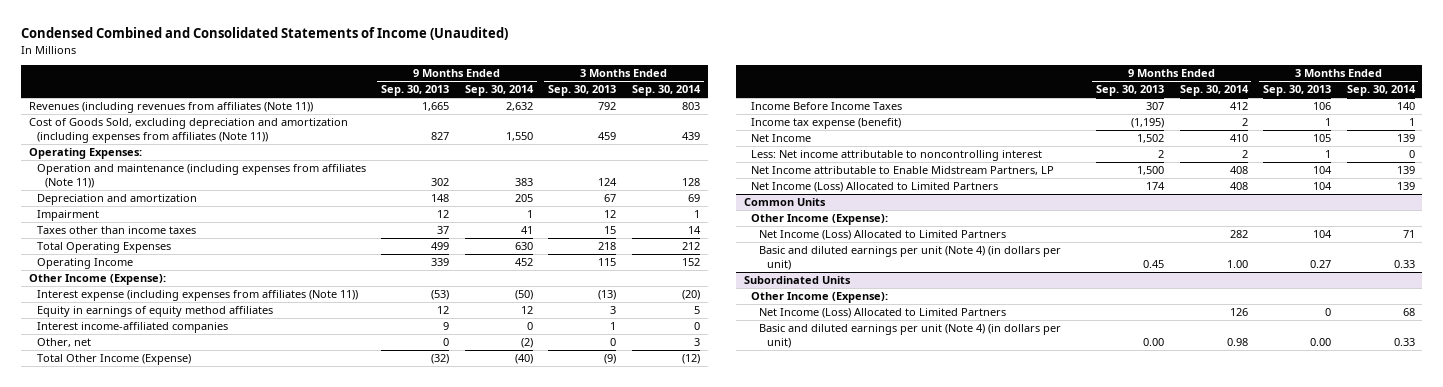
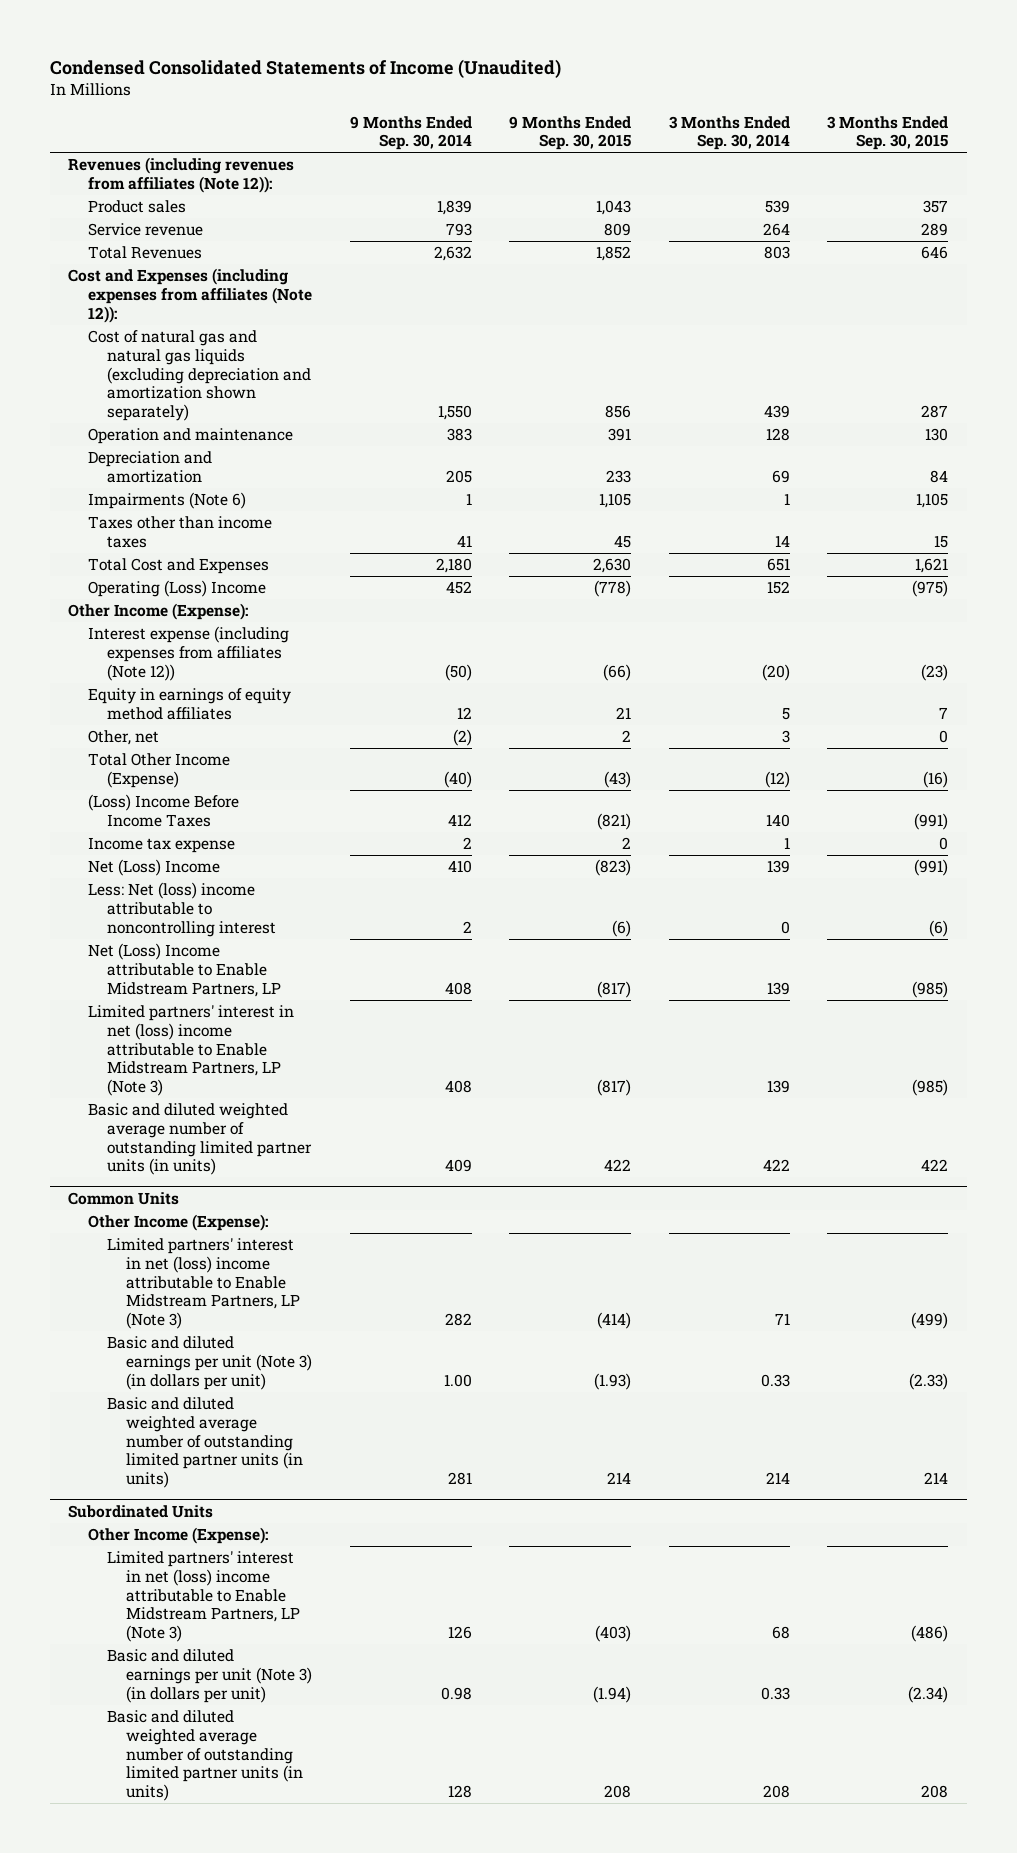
[21,27,509,41] Condensed Combined and Consolidated Statements of Income (Unaudited) -> [49,58,561,78] Condensed Consolidated Statements of Income (Unaudited)
[381,85,450,97] Sep. 30, 2013 -> none
[548,85,617,97] Sep. 30, 2013 -> none
none -> [509,115,632,151] 9 Months Ended Sep. 30, 2015
none -> [827,115,949,151] 3 Months Ended Sep. 30, 2015
[28,148,142,160] Operating Expenses: -> none
none -> [68,157,295,193] Revenues (including revenues from affiliates (Note 12)):
none -> [87,200,186,214] Product sales
none -> [87,223,203,237] Service revenue
[28,102,313,114] Revenues (including revenues from affiliates (Note 11)) -> [87,246,202,260] Total Revenues
none -> [68,268,312,323] Cost and Expenses (including expenses from affiliates (Note 12)):
[28,118,348,143] Cost of Goods Sold, excluding depreciation and amortization (including expenses from affiliates (Note 11)) -> [87,330,312,421] Cost of natural gas and natural gas liquids (excluding depreciation and amortization shown separately)
[36,164,366,188] Operation and maintenance (including expenses from affiliates (Note 11)) -> [87,428,293,445] Operation and maintenance
[36,210,99,222] Impairment -> [87,492,246,510] Impairments (Note 6)
[36,242,171,254] Total Operating Expenses -> none
none -> [87,558,269,575] Total Cost and Expenses
[36,258,133,270] Operating Income -> [87,580,266,598] Operating (Loss) Income
[36,290,358,302] Interest expense (including expenses from affiliates (Note 11)) -> [87,626,289,681] Interest expense (including expenses from affiliates (Note 12))
[36,322,228,334] Interest income-affiliated companies -> none
[751,102,903,111] Income Before Income Taxes -> [87,794,239,827] (Loss) Income Before Income Taxes
[751,118,902,130] Income tax expense (benefit) -> [87,837,235,854] Income tax expense
[751,134,812,143] Net Income -> [87,859,220,877] Net (Loss) Income
[751,150,1043,162] Less: Net income attributable to noncontrolling interest -> [87,882,277,937] Less: Net (loss) income attributable to noncontrolling interest
[751,166,1055,176] Net Income attributable to Enable Midstream Partners, LP -> [87,943,282,997] Net (Loss) Income attributable to Enable Midstream Partners, LP
[751,182,999,193] Net Income (Loss) Allocated to Limited Partners -> [87,1005,294,1096] Limited partners' interest in net (loss) income attributable to Enable Midstream Partners, LP (Note 3)
none -> [87,1103,313,1176] Basic and diluted weighted average number of outstanding limited partner units (in units)
[759,230,1007,241] Net Income (Loss) Allocated to Limited Partners -> [107,1238,301,1329] Limited partners' interest in net (loss) income attributable to Enable Midstream Partners, LP (Note 3)
[759,246,1062,270] Basic and diluted earnings per unit (Note 4) (in dollars per unit) -> [107,1336,313,1390] Basic and diluted earnings per unit (Note 3) (in dollars per unit)
none -> [107,1397,304,1488] Basic and diluted weighted average number of outstanding limited partner units (in units)
[759,308,1007,319] Net Income (Loss) Allocated to Limited Partners -> [107,1551,301,1642] Limited partners' interest in net (loss) income attributable to Enable Midstream Partners, LP (Note 3)
[759,324,1062,348] Basic and diluted earnings per unit (Note 4) (in dollars per unit) -> [107,1649,313,1703] Basic and diluted earnings per unit (Note 3) (in dollars per unit)
none -> [107,1710,304,1801] Basic and diluted weighted average number of outstanding limited partner units (in units)

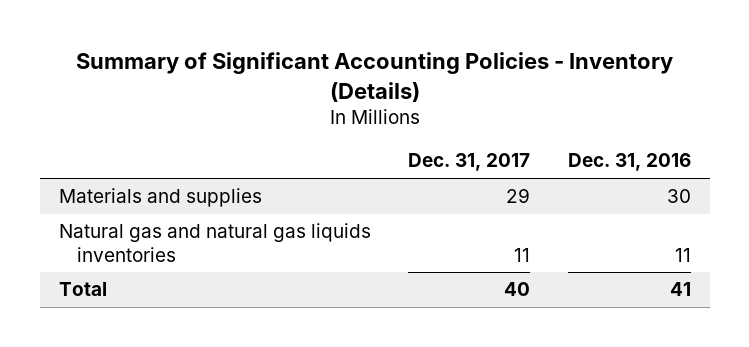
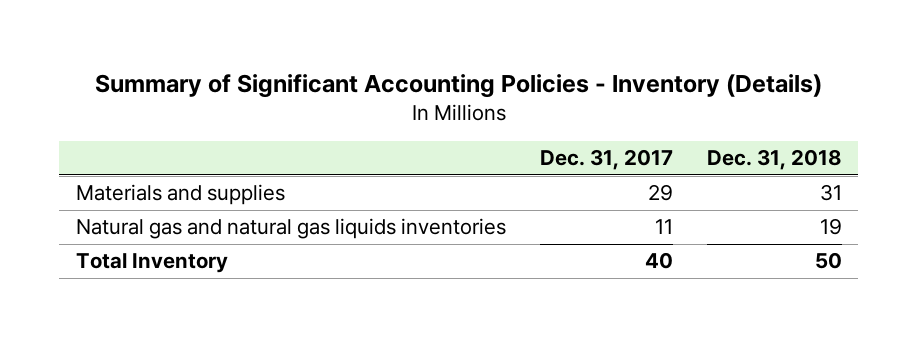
[567,153,691,172] Dec. 31, 2016 -> none
none -> [706,149,842,171] Dec. 31, 2018
[58,282,107,297] Total -> [76,253,229,274] Total Inventory

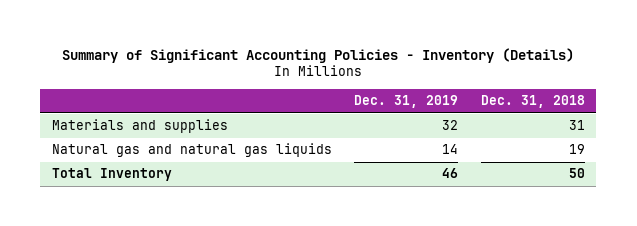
[539,149,673,171] Dec. 31, 2017 -> none
none -> [354,95,459,109] Dec. 31, 2019
[76,218,507,240] Natural gas and natural gas liquids inventories -> [51,143,332,158] Natural gas and natural gas liquids

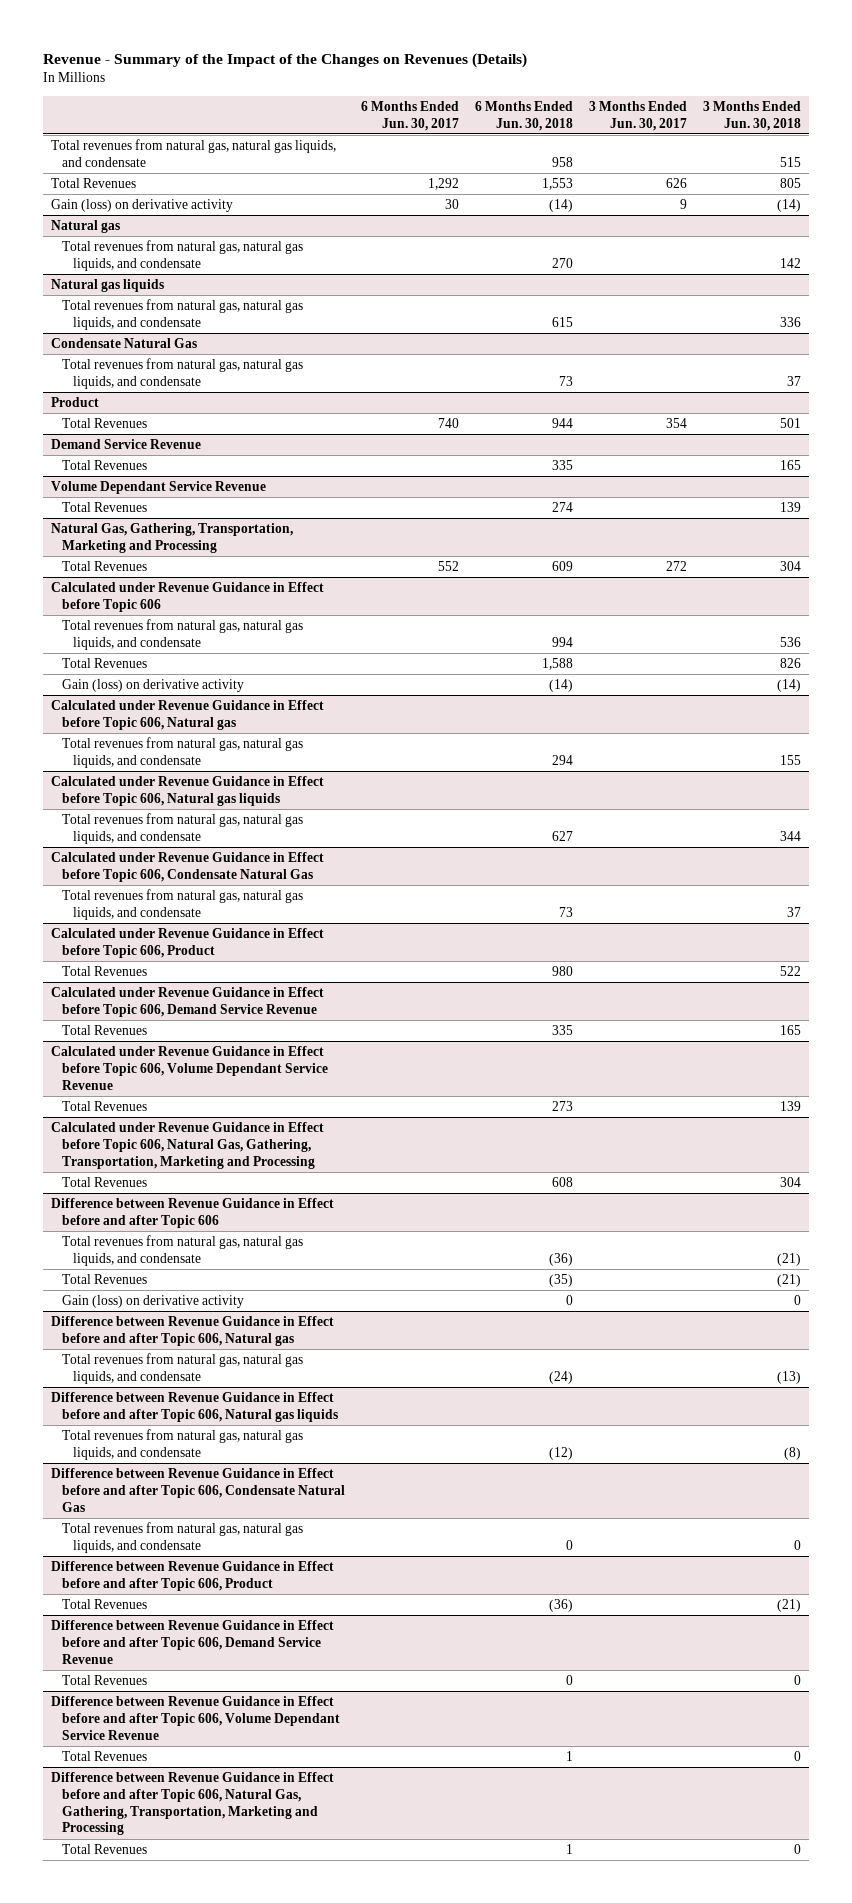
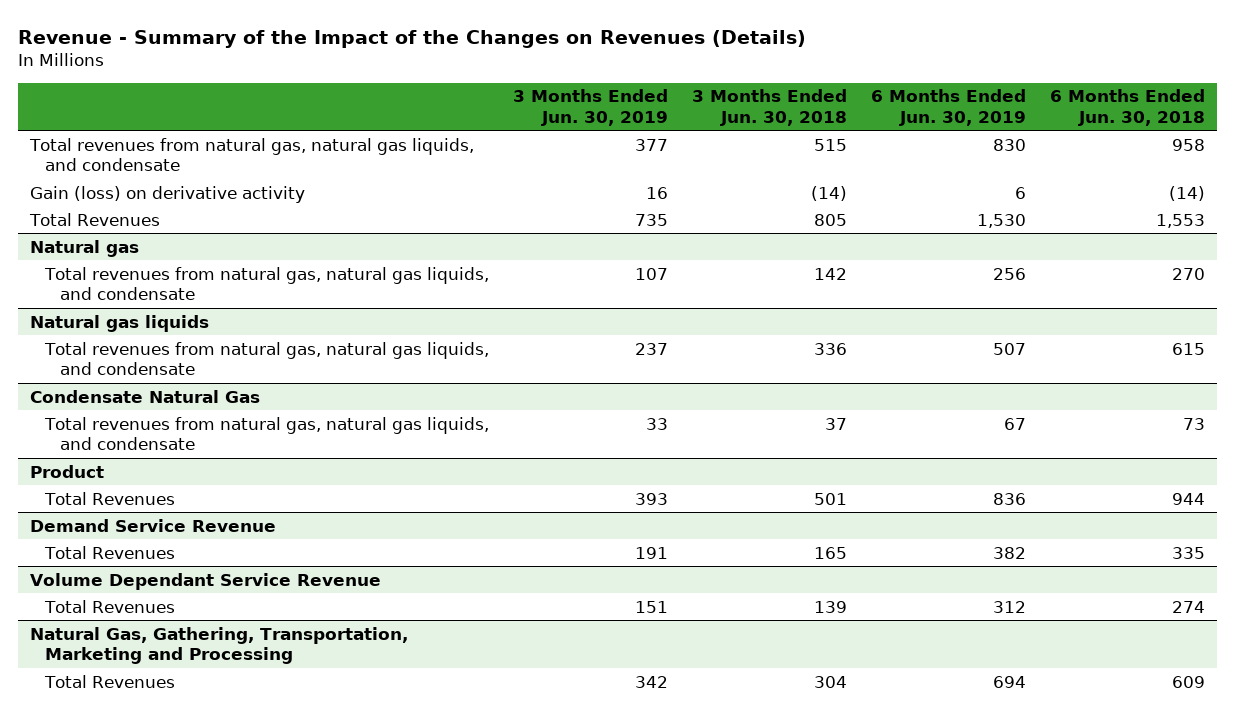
[360,101,459,131] 6 Months Ended Jun. 30, 2017 -> none
[589,101,688,131] 3 Months Ended Jun. 30, 2017 -> none
none -> [512,89,668,126] 3 Months Ended Jun. 30, 2019
none -> [870,89,1026,126] 6 Months Ended Jun. 30, 2019
[50,178,136,189] Total Revenues -> [29,212,161,226] Total Revenues
[50,582,324,612] Calculated under Revenue Guidance in Effect before Topic 606 -> none
[61,619,303,650] Total revenues from natural gas, natural gas liquids, and condensate -> none
[61,658,147,669] Total Revenues -> none
[61,679,244,693] Gain (loss) on derivative activity -> none
[50,700,324,730] Calculated under Revenue Guidance in Effect before Topic 606, Natural gas -> none
[61,737,303,768] Total revenues from natural gas, natural gas liquids, and condensate -> none
[50,776,324,806] Calculated under Revenue Guidance in Effect before Topic 606, Natural gas liquids -> none
[61,813,303,844] Total revenues from natural gas, natural gas liquids, and condensate -> none
[50,852,324,882] Calculated under Revenue Guidance in Effect before Topic 606, Condensate Natural Gas -> none
[61,889,303,920] Total revenues from natural gas, natural gas liquids, and condensate -> none
[50,928,324,958] Calculated under Revenue Guidance in Effect before Topic 606, Product -> none
[61,966,147,977] Total Revenues -> none
[50,987,324,1017] Calculated under Revenue Guidance in Effect before Topic 606, Demand Service Revenue -> none
[61,1025,147,1036] Total Revenues -> none
[50,1046,328,1090] Calculated under Revenue Guidance in Effect before Topic 606, Volume Dependant Service Revenue -> none
[61,1101,147,1112] Total Revenues -> none
[50,1122,324,1169] Calculated under Revenue Guidance in Effect before Topic 606, Natural Gas, Gathering, Transportation, Marketing and Processing -> none
[61,1177,147,1188] Total Revenues -> none
[50,1198,334,1228] Difference between Revenue Guidance in Effect before and after Topic 606 -> none
[61,1235,303,1266] Total revenues from natural gas, natural gas liquids, and condensate -> none
[61,1274,147,1285] Total Revenues -> none
[61,1295,244,1309] Gain (loss) on derivative activity -> none
[50,1316,334,1346] Difference between Revenue Guidance in Effect before and after Topic 606, Natural gas -> none
[61,1353,303,1384] Total revenues from natural gas, natural gas liquids, and condensate -> none
[50,1392,338,1422] Difference between Revenue Guidance in Effect before and after Topic 606, Natural gas liquids -> none
[61,1429,303,1460] Total revenues from natural gas, natural gas liquids, and condensate -> none
[50,1468,345,1512] Difference between Revenue Guidance in Effect before and after Topic 606, Condensate Natural Gas -> none
[61,1522,303,1553] Total revenues from natural gas, natural gas liquids, and condensate -> none
[50,1561,334,1591] Difference between Revenue Guidance in Effect before and after Topic 606, Product -> none
[61,1599,147,1610] Total Revenues -> none
[50,1620,334,1664] Difference between Revenue Guidance in Effect before and after Topic 606, Demand Service Revenue -> none
[61,1675,147,1686] Total Revenues -> none
[50,1696,340,1740] Difference between Revenue Guidance in Effect before and after Topic 606, Volume Dependant Service Revenue -> none
[61,1751,147,1762] Total Revenues -> none
[50,1772,334,1836] Difference between Revenue Guidance in Effect before and after Topic 606, Natural Gas, Gathering, Transportation, Marketing and Processing -> none
[61,1844,147,1855] Total Revenues -> none

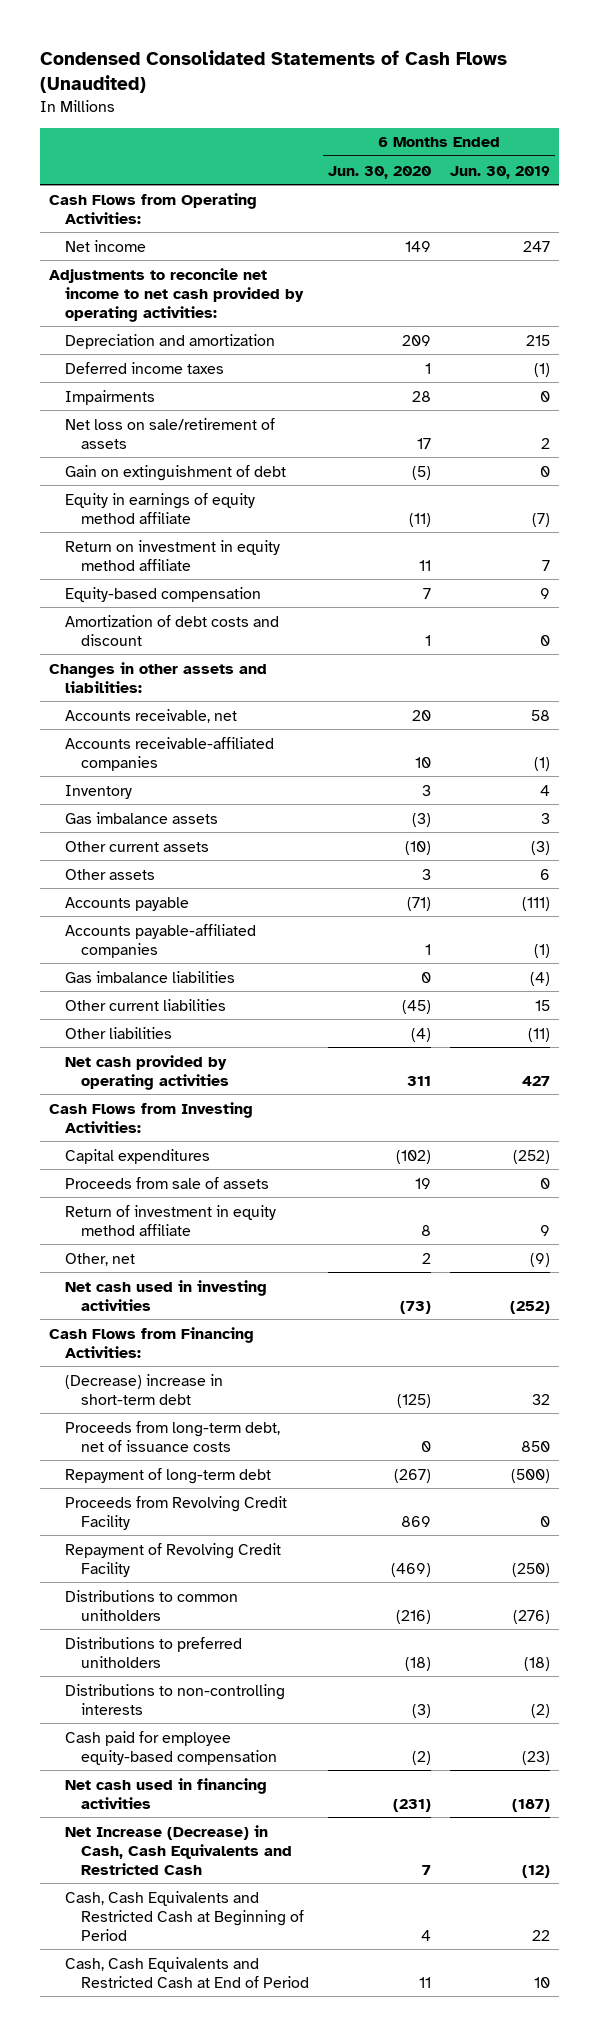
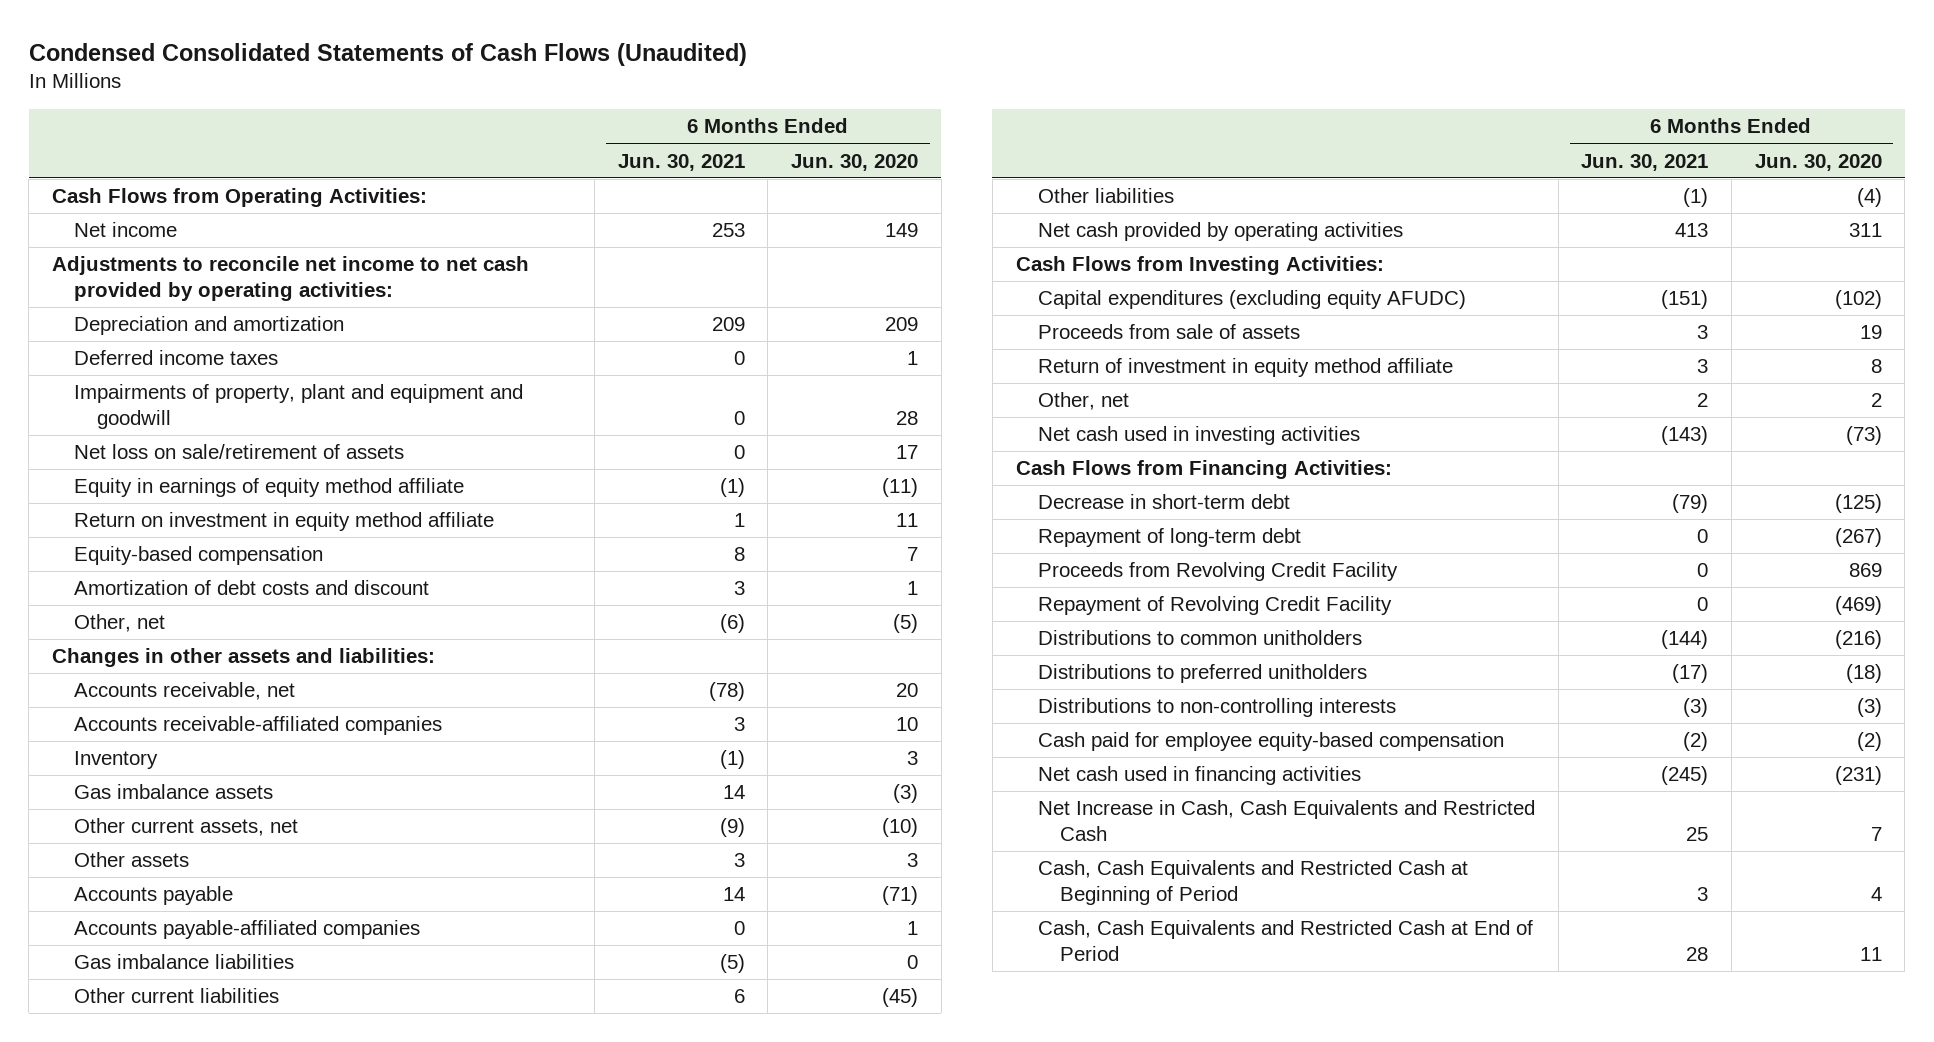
[449,165,550,179] Jun. 30, 2019 -> none
none -> [617,153,745,171] Jun. 30, 2021
[65,389,156,405] Impairments -> [74,384,524,429] Impairments of property, plant and equipment and goodwill
[65,464,287,481] Gain on extinguishment of debt -> none
none -> [74,614,166,633] Other, net
[65,840,210,852] Other current assets -> [74,818,299,837] Other current assets, net
[65,1148,211,1164] Capital expenditures -> [1037,290,1466,310] Capital expenditures (excluding equity AFUDC)
[65,1420,281,1452] Proceeds from long-term debt, net of issuance costs -> none
[65,1373,224,1405] (Decrease) increase in short-term debt -> [1037,494,1290,510] Decrease in short-term debt
[65,1824,293,1875] Net Increase (Decrease) in Cash, Cash Equivalents and Restricted Cash -> [1037,800,1535,841] Net Increase in Cash, Cash Equivalents and Restricted Cash

